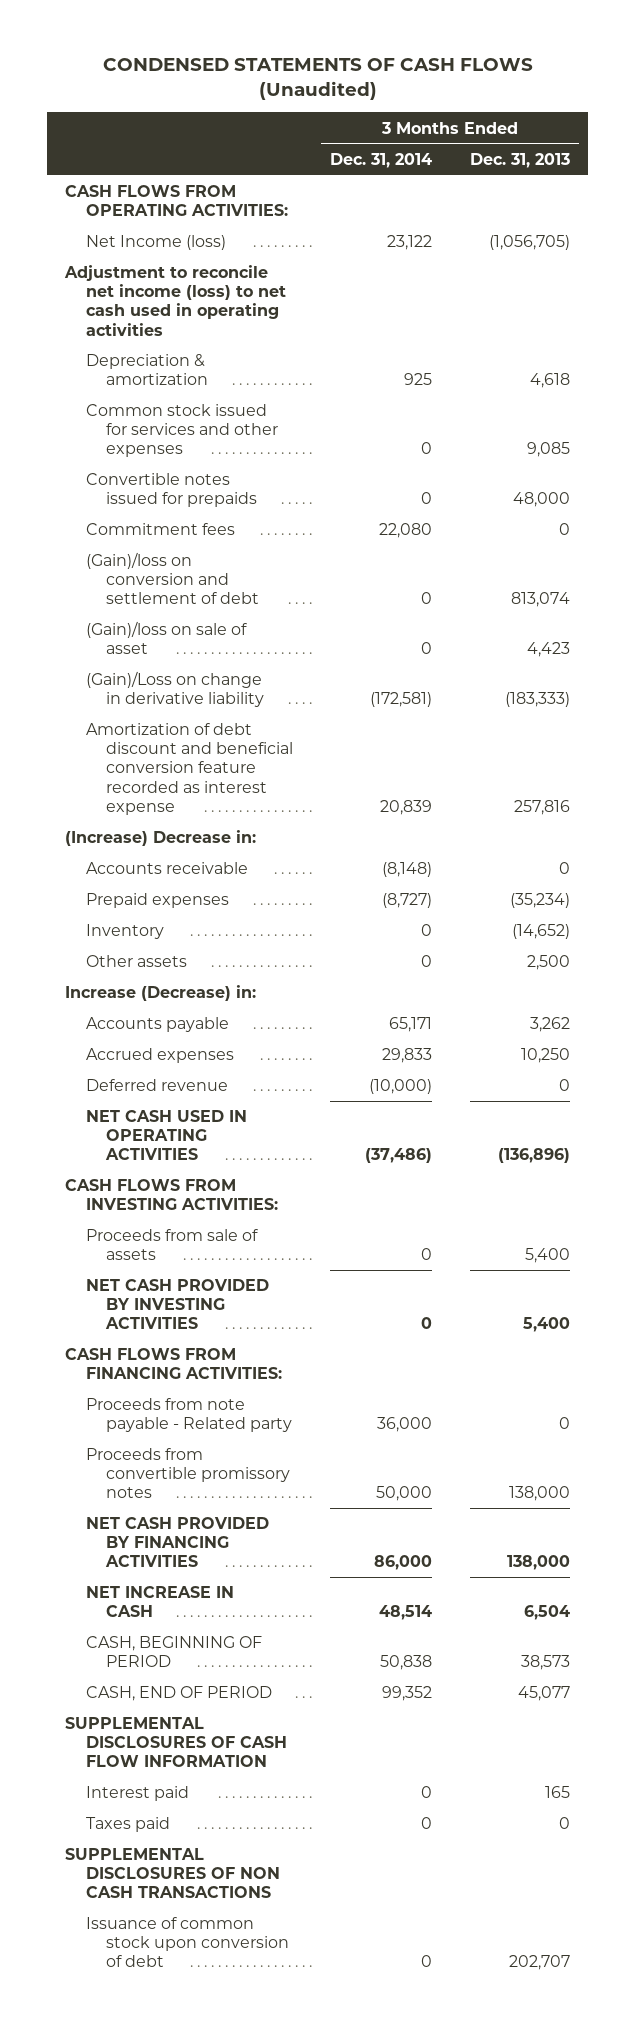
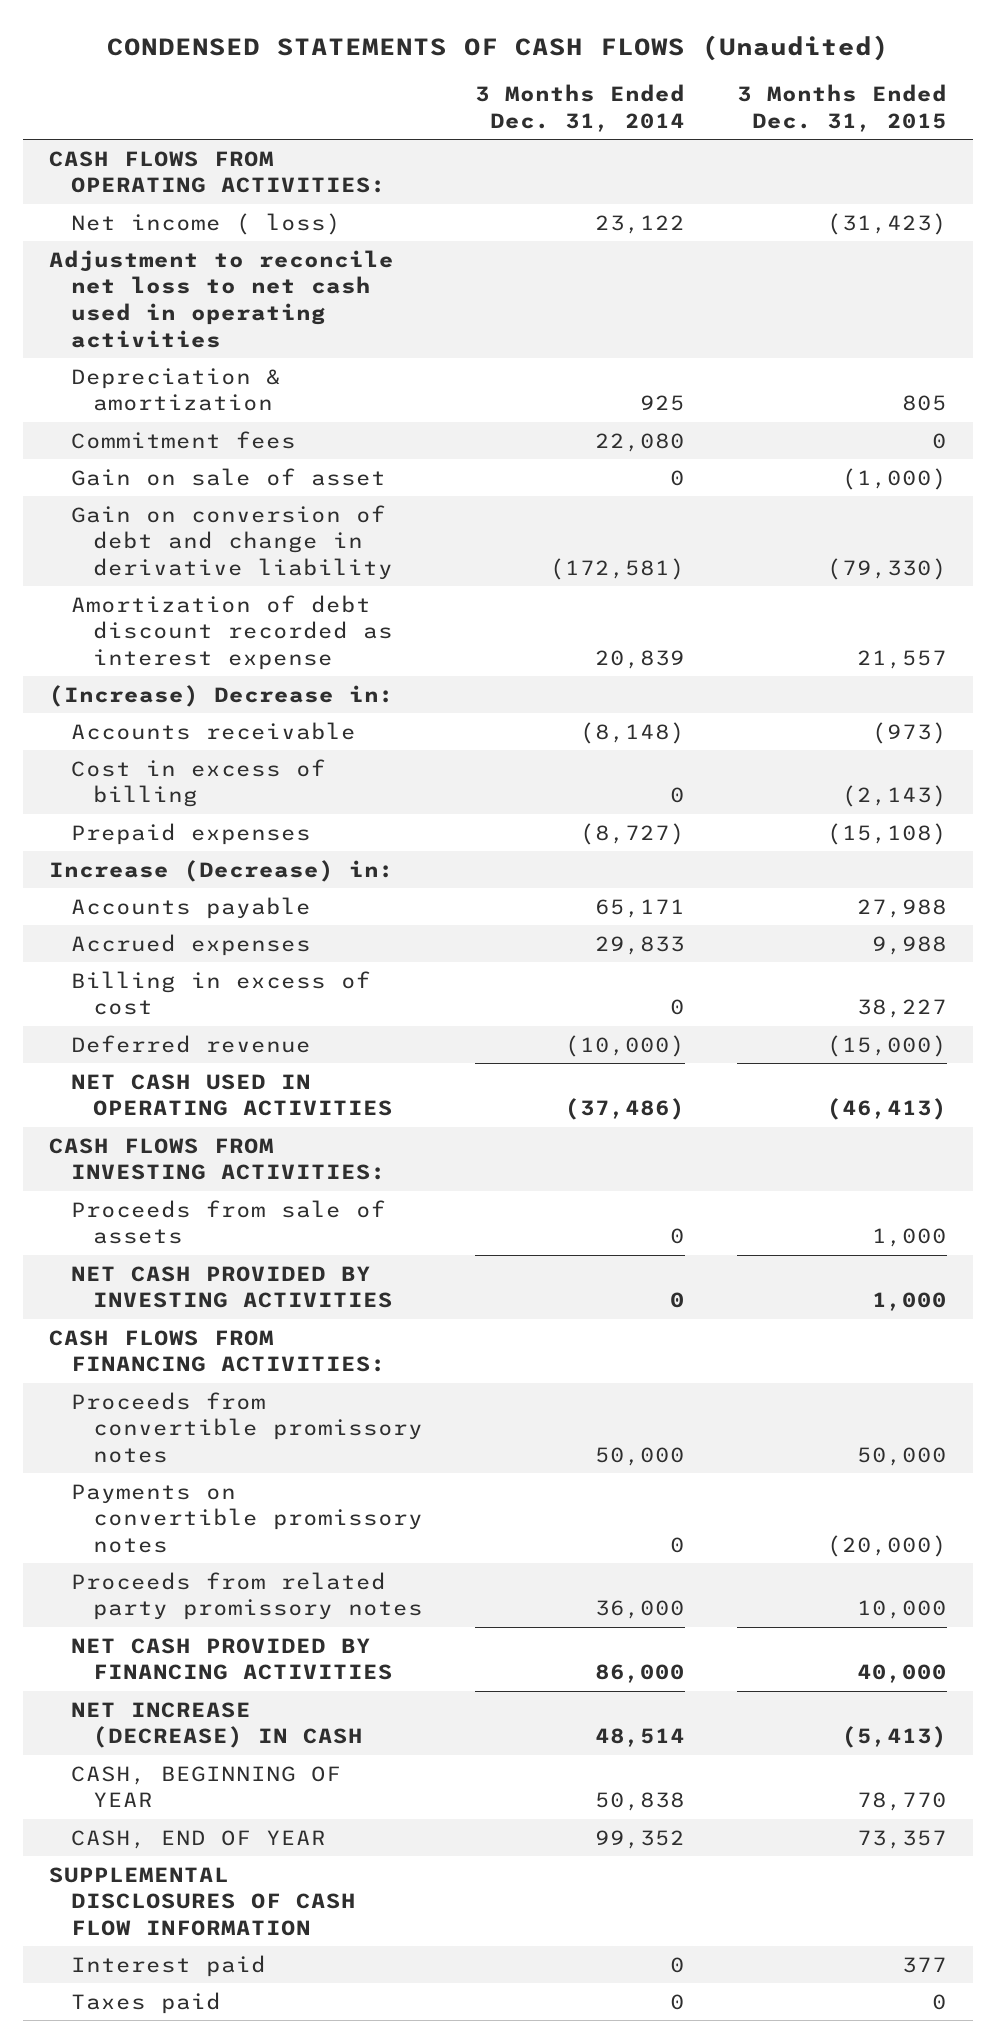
[469,152,570,168] Dec. 31, 2013 -> none
none -> [736,84,947,132] 3 Months Ended Dec. 31, 2015
[85,235,226,251] Net Income (loss) -> [70,212,341,235] Net income ( loss)
[64,265,286,336] Adjustment to reconcile net income (loss) to net cash used in operating activities -> [48,249,394,348] Adjustment to reconcile net loss to net cash used in operating activities
[85,404,279,458] Common stock issued for services and other expenses -> none
[85,473,258,508] Convertible notes issued for prepaids -> none
[85,552,260,605] (Gain)/loss on conversion and settlement of debt -> none
[85,621,247,655] (Gain)/loss on sale of asset -> [70,467,386,486] Gain on sale of asset
[85,671,265,708] (Gain)/Loss on change in derivative liability -> [70,504,393,581] Gain on conversion of debt and change in derivative liability
[85,723,294,815] Amortization of debt discount and beneficial conversion feature recorded as interest expense -> [70,594,393,671] Amortization of debt discount recorded as interest expense
none -> [70,758,326,808] Cost in excess of billing
[85,924,164,940] Inventory -> none
[85,955,187,968] Other assets -> none
none -> [70,970,371,1016] Billing in excess of cost
[85,1398,293,1433] Proceeds from note payable - Related party -> none
none -> [70,1483,423,1554] Payments on convertible promissory notes
none -> [70,1571,423,1621] Proceeds from related party promissory notes
[85,1586,234,1618] NET INCREASE IN CASH -> [70,1701,363,1749] NET INCREASE (DECREASE) IN CASH
[85,1636,262,1668] CASH, BEGINNING OF PERIOD -> [70,1765,341,1808] CASH, BEGINNING OF YEAR
[85,1686,272,1702] CASH, END OF PERIOD -> [70,1829,326,1849] CASH, END OF YEAR
[65,1848,280,1899] SUPPLEMENTAL DISCLOSURES OF NON CASH TRANSACTIONS -> none
[85,1917,290,1968] Issuance of common stock upon conversion of debt -> none

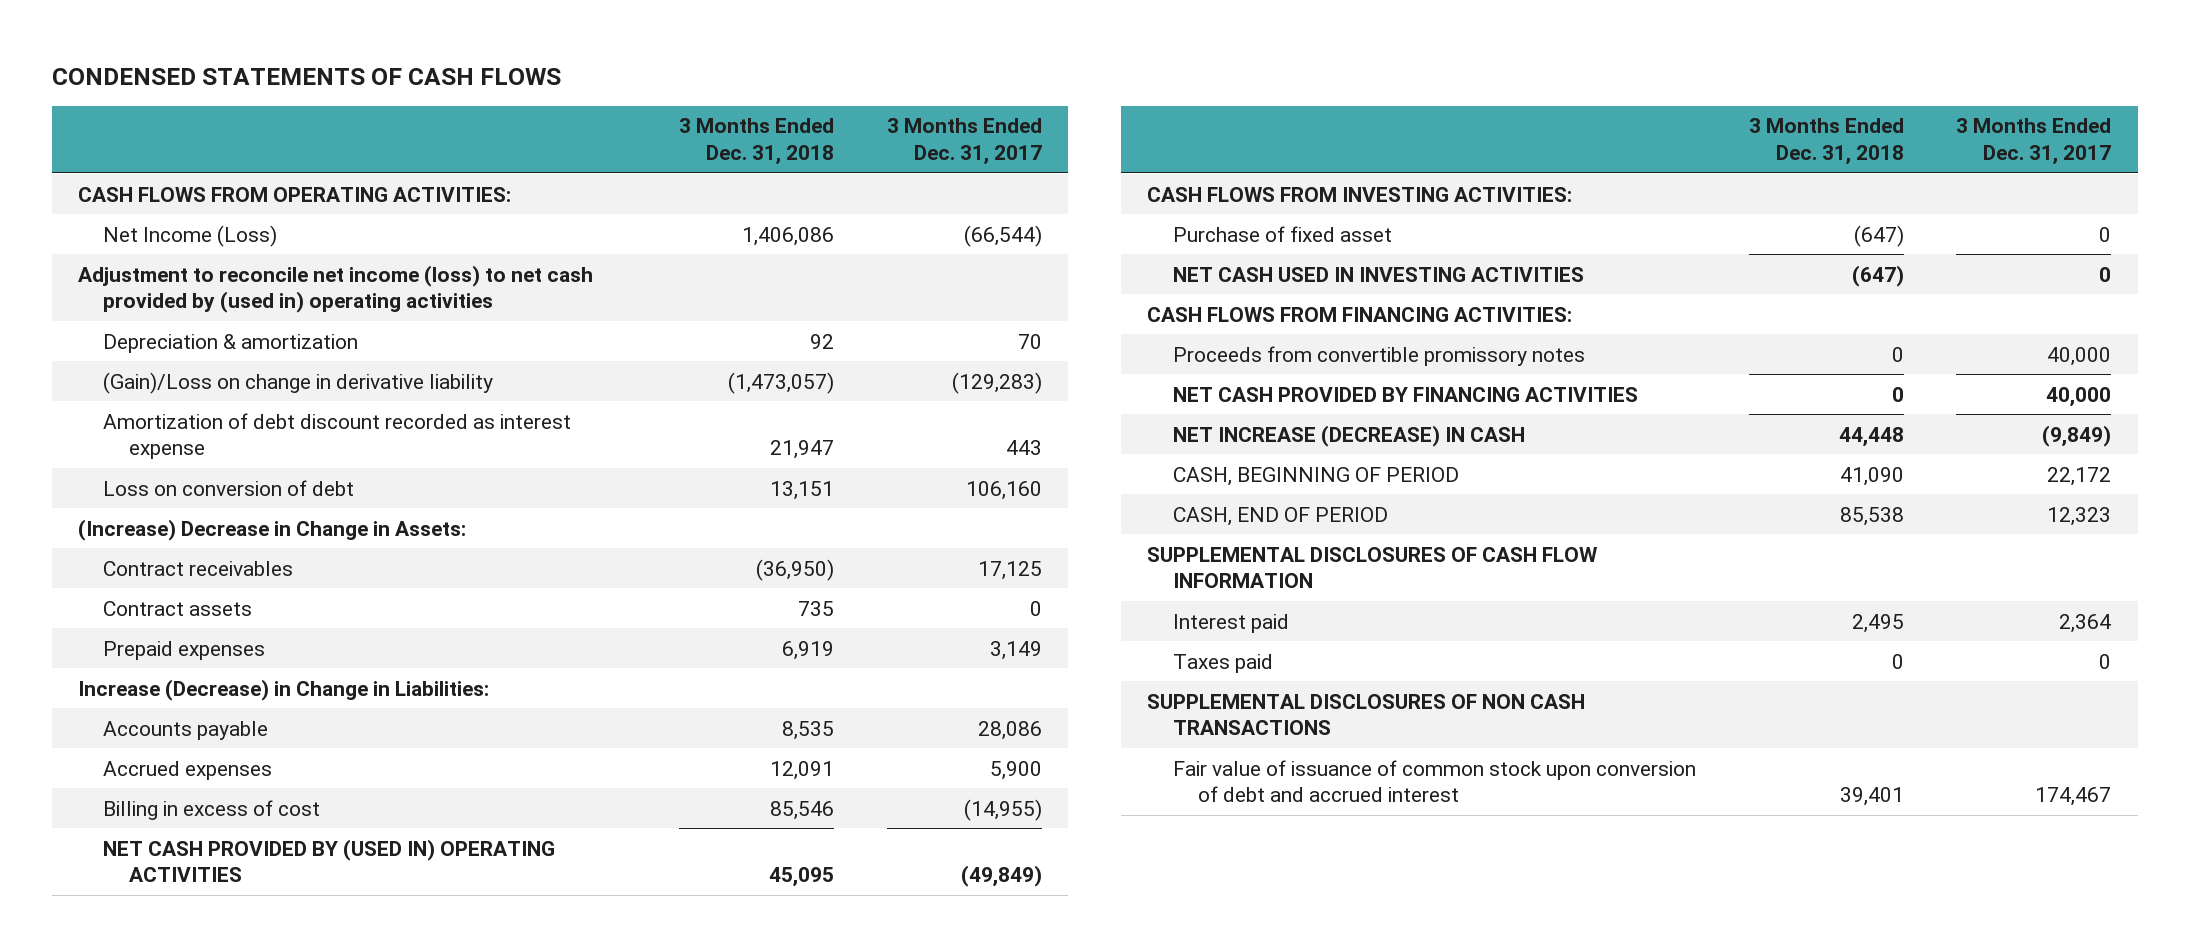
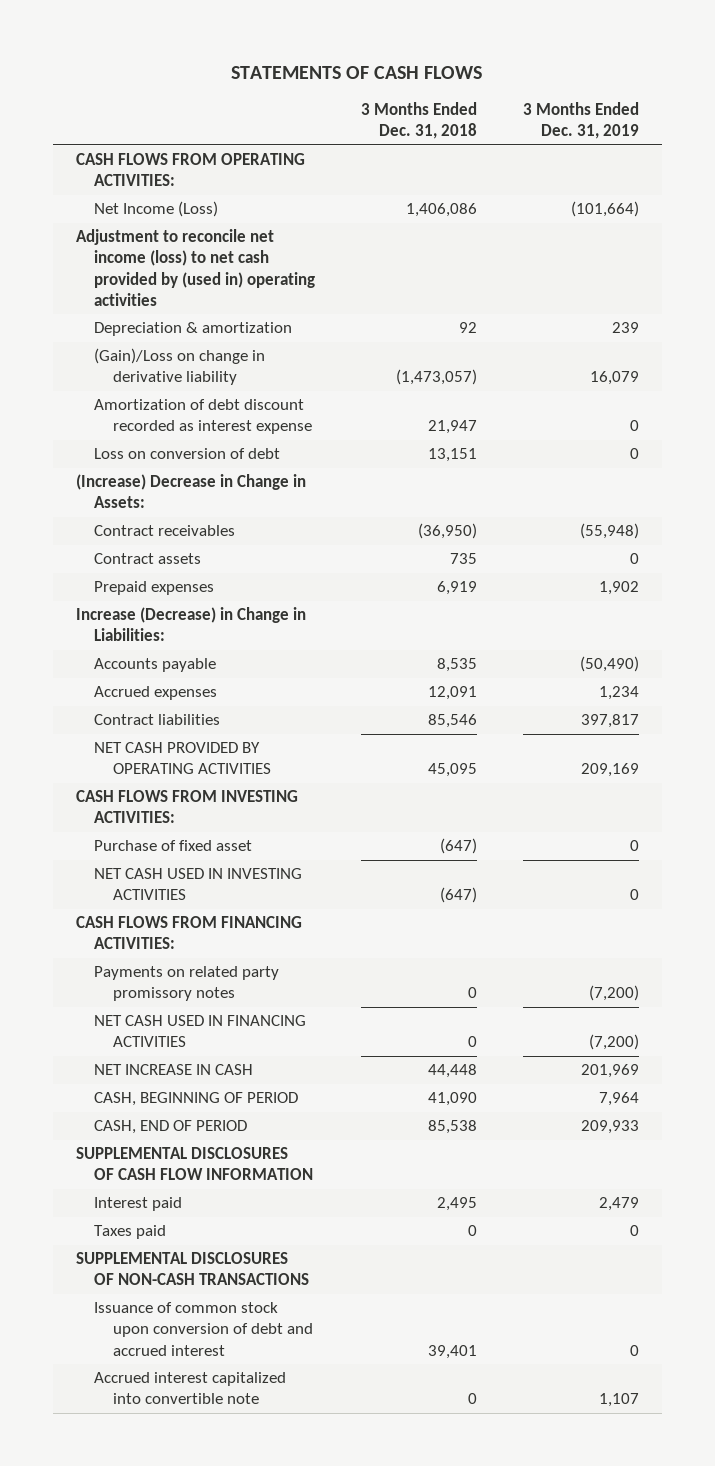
[51,67,561,85] CONDENSED STATEMENTS OF CASH FLOWS -> [231,66,483,80] STATEMENTS OF CASH FLOWS
[886,118,1042,165] 3 Months Ended Dec. 31, 2017 -> none
none -> [522,102,639,140] 3 Months Ended Dec. 31, 2019
[103,799,321,820] Billing in excess of cost -> [94,714,221,726] Contract liabilities
[103,838,556,883] NET CASH PROVIDED BY (USED IN) OPERATING ACTIVITIES -> [94,742,271,775] NET CASH PROVIDED BY OPERATING ACTIVITIES
[1172,345,1585,366] Proceeds from convertible promissory notes -> none
none -> [94,966,280,1002] Payments on related party promissory notes
[1172,386,1638,402] NET CASH PROVIDED BY FINANCING ACTIVITIES -> [94,1015,307,1048] NET CASH USED IN FINANCING ACTIVITIES
[1172,424,1525,447] NET INCREASE (DECREASE) IN CASH -> [94,1064,254,1076] NET INCREASE IN CASH
[1147,693,1586,736] SUPPLEMENTAL DISCLOSURES OF NON CASH TRANSACTIONS -> [75,1252,310,1286] SUPPLEMENTAL DISCLOSURES OF NON-CASH TRANSACTIONS
[1172,759,1696,803] Fair value of issuance of common stock upon conversion of debt and accrued interest -> [94,1302,313,1356] Issuance of common stock upon conversion of debt and accrued interest
none -> [94,1372,287,1405] Accrued interest capitalized into convertible note

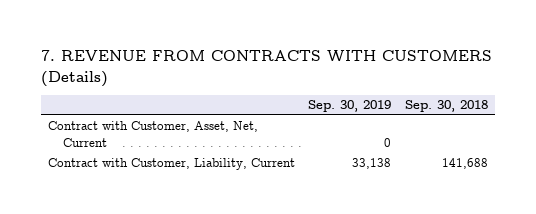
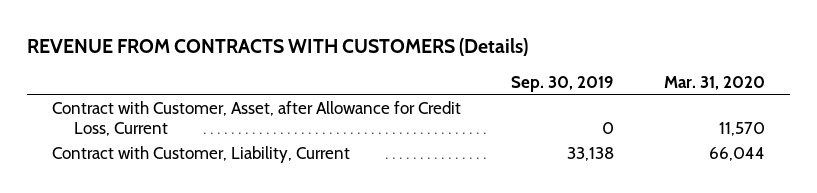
[41,50,493,87] 7. REVENUE FROM CONTRACTS WITH CUSTOMERS (Details) -> [26,37,528,56] REVENUE FROM CONTRACTS WITH CUSTOMERS (Details)
[404,100,488,113] Sep. 30, 2018 -> none
none -> [664,76,766,91] Mar. 31, 2020
[47,121,258,148] Contract with Customer, Asset, Net, Current -> [51,101,461,137] Contract with Customer, Asset, after Allowance for Credit Loss, Current

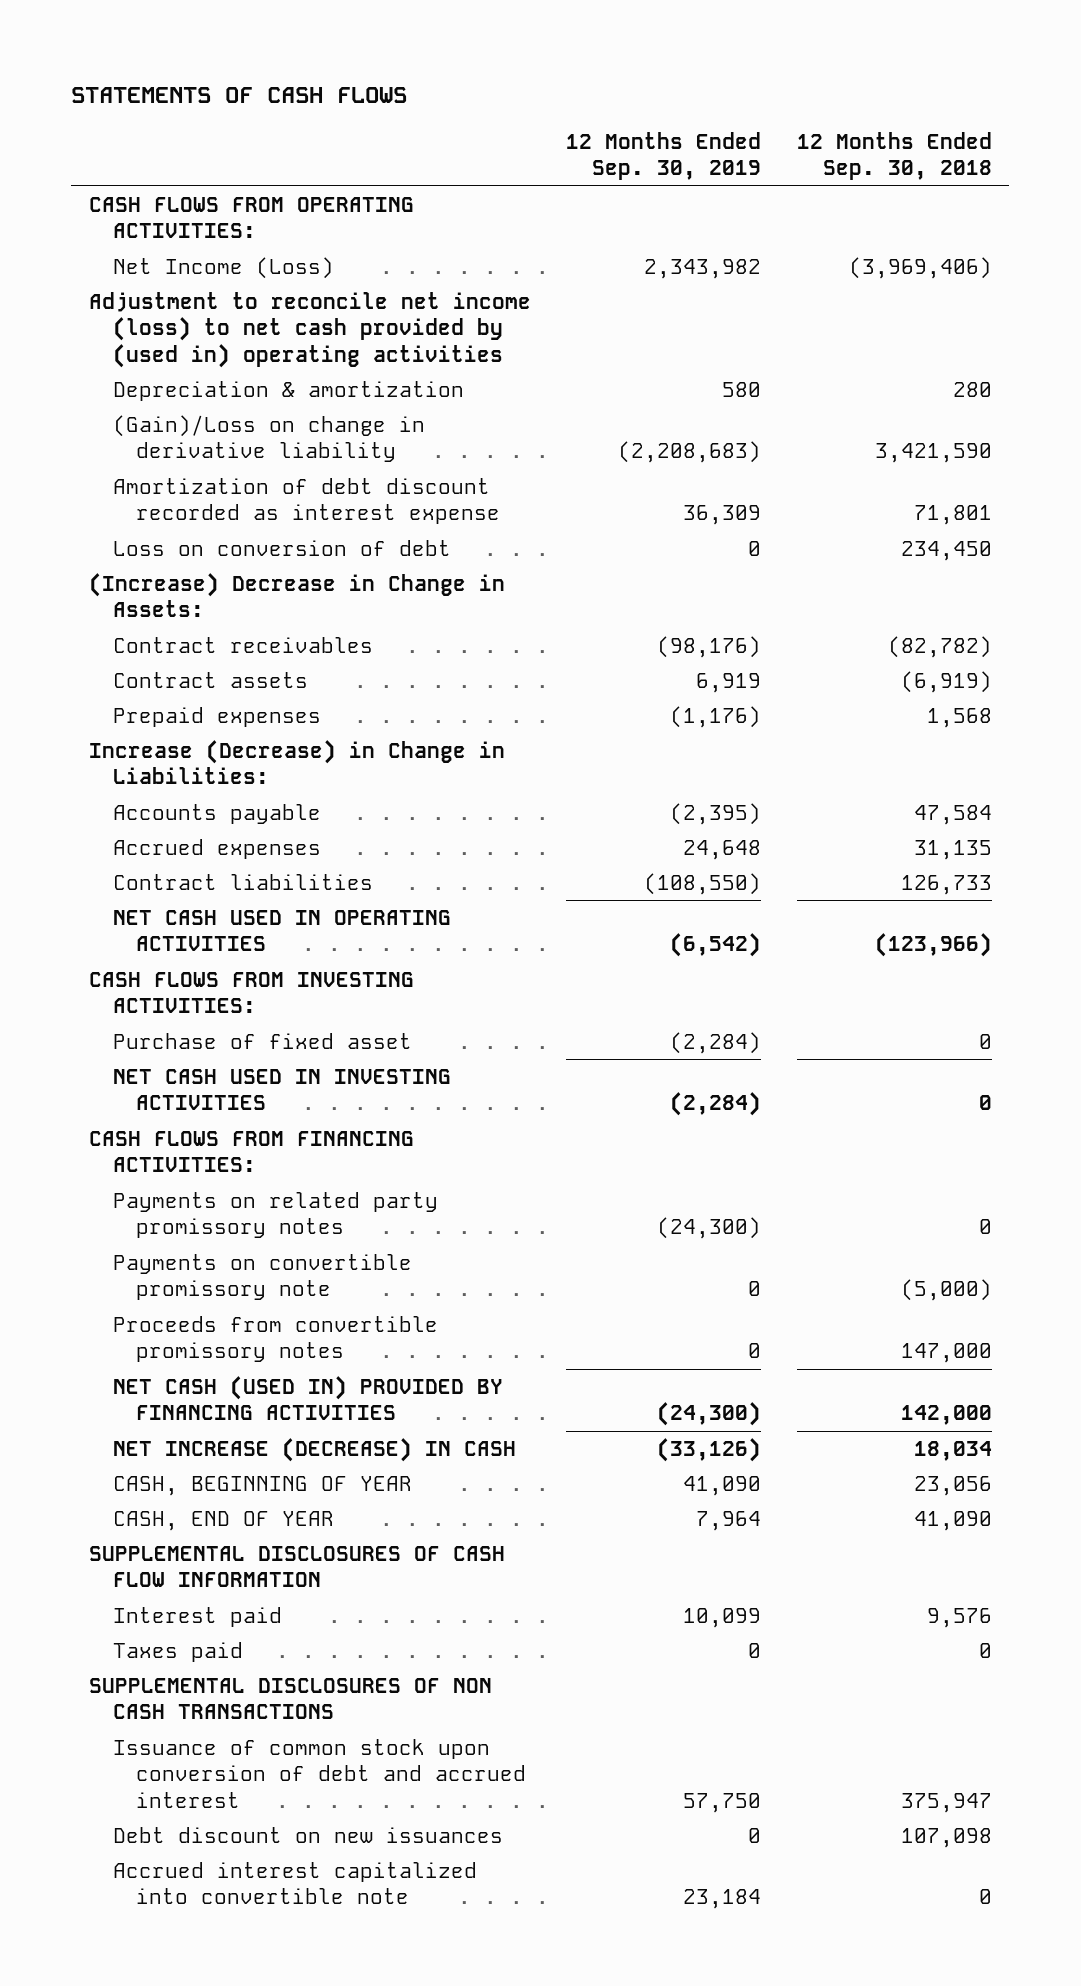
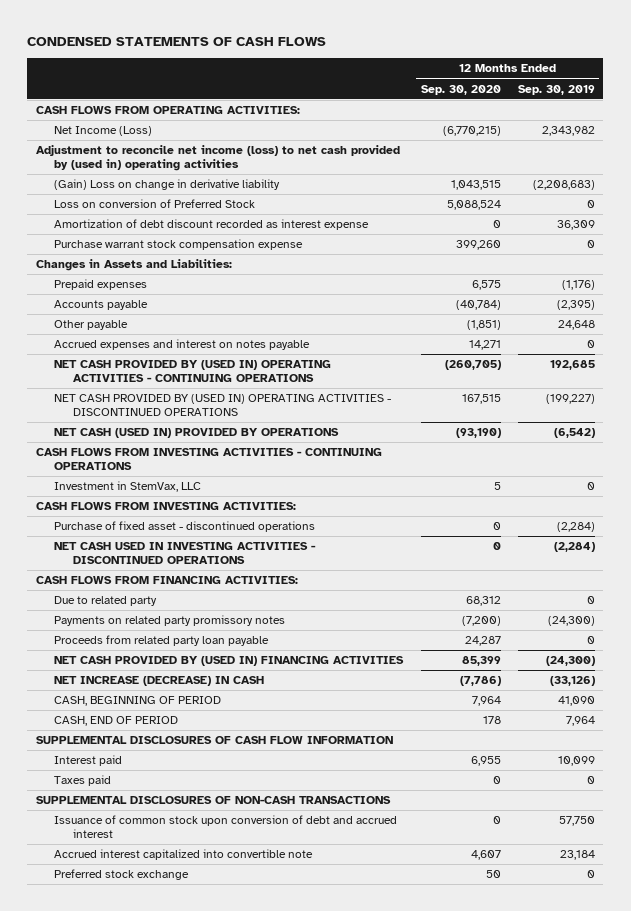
[71,87,408,104] STATEMENTS OF CASH FLOWS -> [27,37,327,47] CONDENSED STATEMENTS OF CASH FLOWS
[796,131,992,181] 12 Months Ended Sep. 30, 2018 -> none
none -> [420,84,501,95] Sep. 30, 2020
[112,380,464,401] Depreciation & amortization -> none
[112,414,425,463] (Gain)/Loss on change in derivative liability -> [54,179,281,191] (Gain) Loss on change in derivative liability
none -> [54,199,256,209] Loss on conversion of Preferred Stock
[112,539,451,556] Loss on conversion of debt -> none
[112,636,373,653] Contract receivables -> none
[112,671,308,688] Contract assets -> none
none -> [54,239,304,251] Purchase warrant stock compensation expense
[88,572,505,618] (Increase) Decrease in Change in Assets: -> [35,259,232,272] Changes in Assets and Liabilities:
[88,739,505,785] Increase (Decrease) in Change in Liabilities: -> none
[112,873,373,890] Contract liabilities -> none
none -> [54,320,129,331] Other payable
[112,838,321,859] Accrued expenses -> [54,339,311,351] Accrued expenses and interest on notes payable
[683,839,762,860] 24,648 -> [586,340,595,349] 0
none -> [54,360,332,383] NET CASH PROVIDED BY (USED IN) OPERATING ACTIVITIES - CONTINUING OPERATIONS
none -> [54,394,392,417] NET CASH PROVIDED BY (USED IN) OPERATING ACTIVITIES - DISCONTINUED OPERATIONS
[112,909,451,952] NET CASH USED IN OPERATING ACTIVITIES -> [54,428,340,439] NET CASH (USED IN) PROVIDED BY OPERATIONS
none -> [35,448,382,471] CASH FLOWS FROM INVESTING ACTIVITIES - CONTINUING OPERATIONS
none -> [54,481,202,493] Investment in StemVax, LLC
[112,1032,412,1049] Purchase of fixed asset -> [54,521,316,533] Purchase of fixed asset - discontinued operations
[112,1068,451,1111] NET CASH USED IN INVESTING ACTIVITIES -> [54,542,317,565] NET CASH USED IN INVESTING ACTIVITIES - DISCONTINUED OPERATIONS
none -> [54,596,158,607] Due to related party
[112,1253,412,1301] Payments on convertible promissory note -> none
[112,1315,438,1363] Proceeds from convertible promissory notes -> none
none -> [54,635,270,647] Proceeds from related party loan payable
[112,1375,503,1421] NET CASH (USED IN) PROVIDED BY FINANCING ACTIVITIES -> [54,656,405,667] NET CASH PROVIDED BY (USED IN) FINANCING ACTIVITIES
[112,1475,412,1496] CASH, BEGINNING OF YEAR -> [54,696,222,707] CASH, BEGINNING OF PERIOD
[112,1510,334,1531] CASH, END OF YEAR -> [54,716,179,727] CASH, END OF PERIOD
[88,1677,492,1720] SUPPLEMENTAL DISCLOSURES OF NON CASH TRANSACTIONS -> [35,796,391,805] SUPPLEMENTAL DISCLOSURES OF NON-CASH TRANSACTIONS
[112,1826,503,1843] Debt discount on new issuances -> none
none -> [54,869,190,881] Preferred stock exchange

